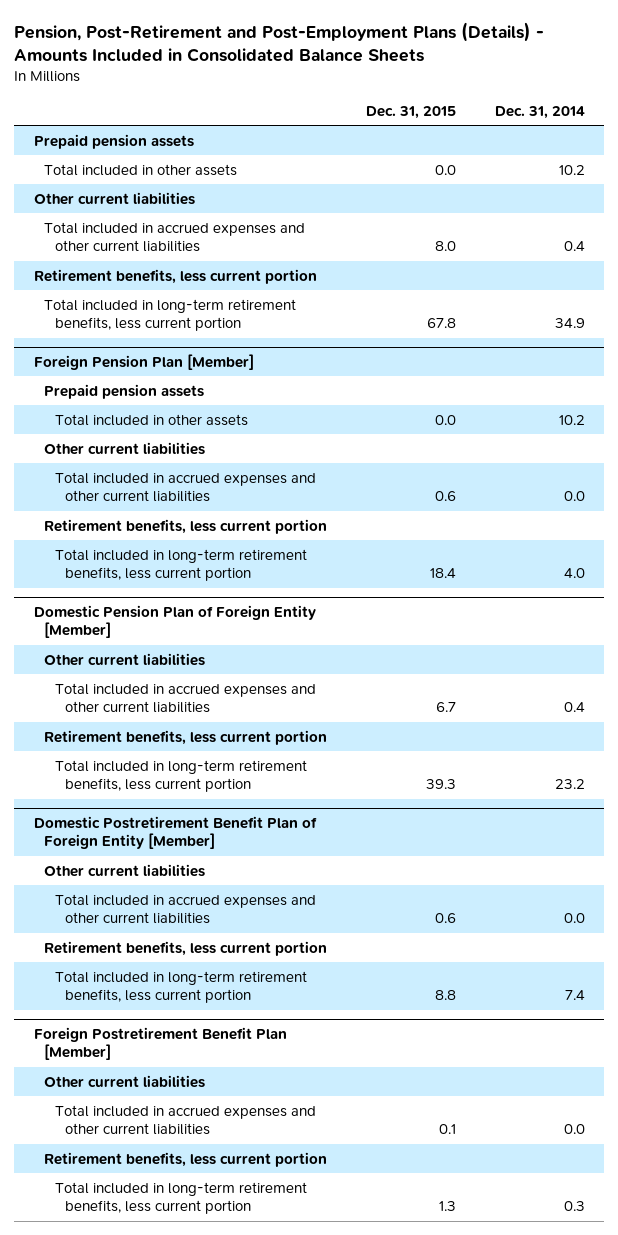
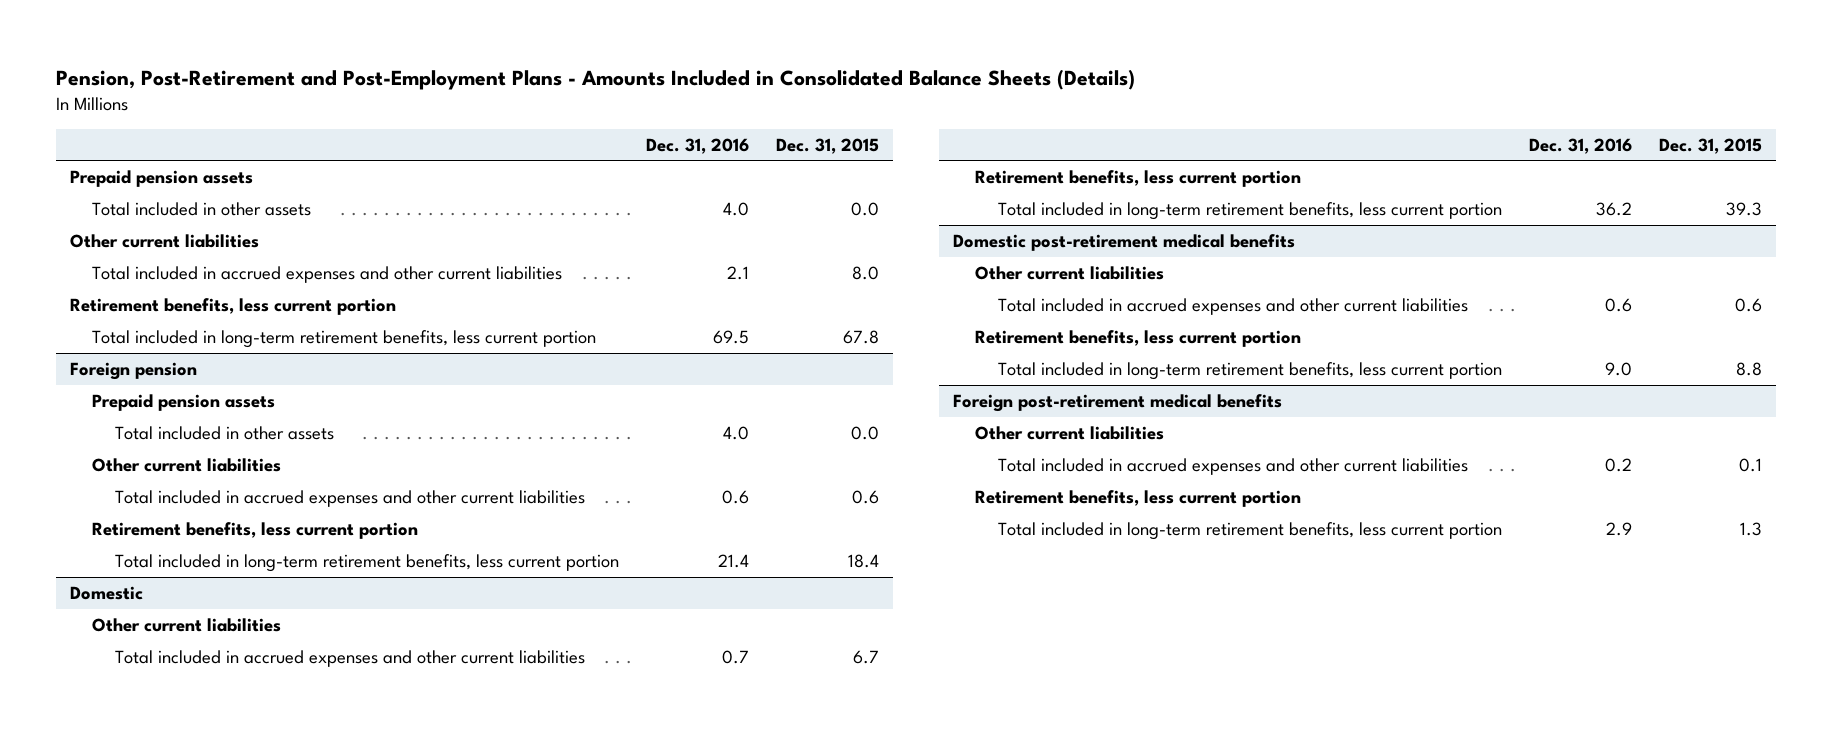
[14,21,545,62] Pension, Post-Retirement and Post-Employment Plans (Details) - Amounts Included in Consolidated Balance Sheets -> [56,69,1136,91] Pension, Post-Retirement and Post-Employment Plans - Amounts Included in Consolidated Balance Sheets (Details)
[494,105,585,119] Dec. 31, 2014 -> none
none -> [646,137,750,154] Dec. 31, 2016
[33,353,254,370] Foreign Pension Plan [Member] -> [69,361,197,380] Foreign pension
[33,604,316,639] Domestic Pension Plan of Foreign Entity [Member] -> none
none -> [69,585,143,600] Domestic
[33,815,317,850] Domestic Postretirement Benefit Plan of Foreign Entity [Member] -> none
none -> [952,233,1295,251] Domestic post-retirement medical benefits
[33,1026,287,1061] Foreign Postretirement Benefit Plan [Member] -> [952,393,1282,412] Foreign post-retirement medical benefits

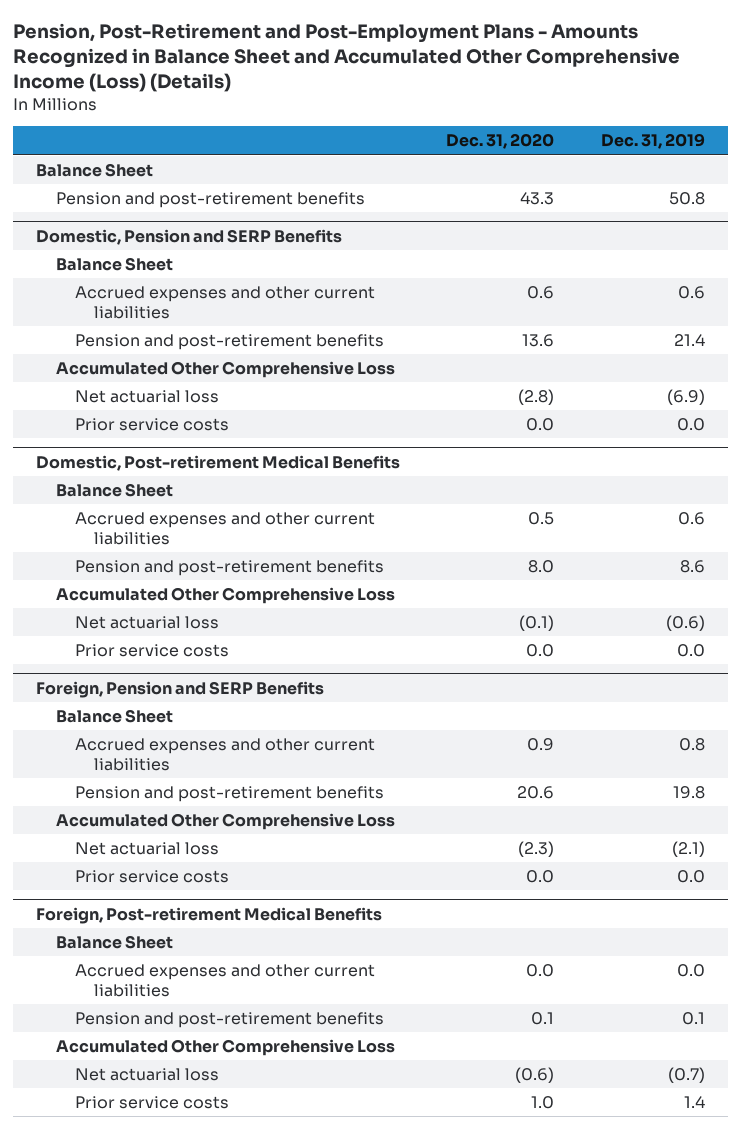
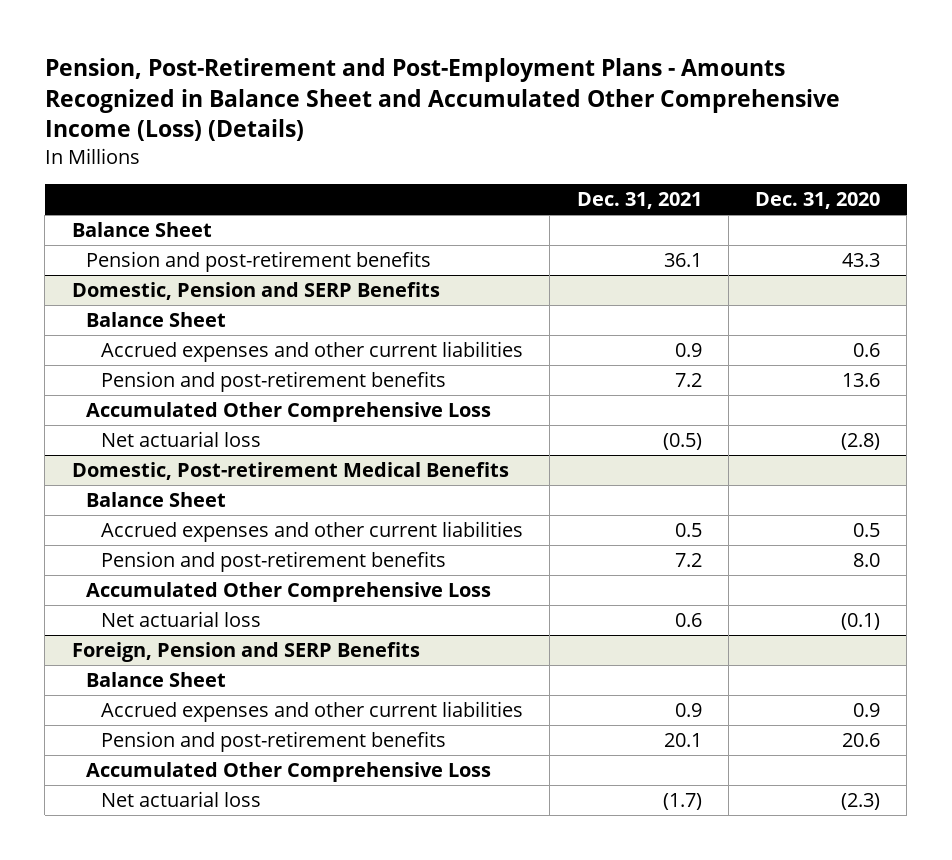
[600,133,705,150] Dec. 31, 2019 -> none
none -> [576,192,702,210] Dec. 31, 2021
[75,418,230,432] Prior service costs -> none
[75,644,230,658] Prior service costs -> none
[75,870,230,884] Prior service costs -> none
[36,907,383,925] Foreign, Post-retirement Medical Benefits -> none
[55,935,173,950] Balance Sheet -> none
[75,964,376,998] Accrued expenses and other current liabilities -> none
[75,1012,385,1029] Pension and post-retirement benefits -> none
[55,1039,395,1057] Accumulated Other Comprehensive Loss -> none
[75,1068,220,1082] Net actuarial loss -> none
[75,1096,230,1110] Prior service costs -> none

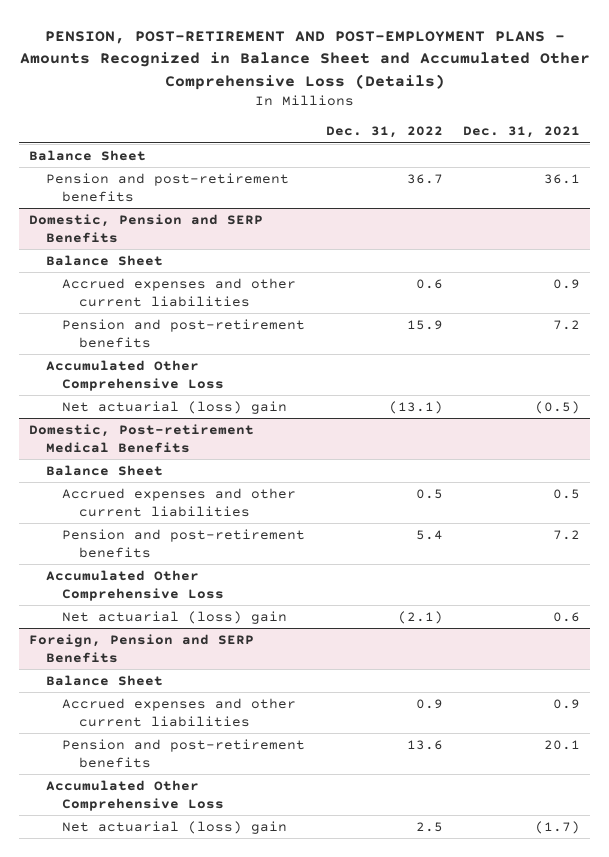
[44,57,840,142] Pension, Post-Retirement and Post-Employment Plans - Amounts Recognized in Balance Sheet and Accumulated Other Comprehensive Income (Loss) (Details) -> [19,31,590,90] PENSION, POST-RETIREMENT AND POST-EMPLOYMENT PLANS - Amounts Recognized in Balance Sheet and Accumulated Other Comprehensive Loss (Details)
[755,192,881,210] Dec. 31, 2020 -> none
none -> [325,126,443,139] Dec. 31, 2022
[101,431,262,448] Net actuarial loss -> [62,400,288,414] Net actuarial (loss) gain
[101,611,262,628] Net actuarial loss -> [62,610,288,624] Net actuarial (loss) gain
[101,791,262,808] Net actuarial loss -> [62,820,288,834] Net actuarial (loss) gain

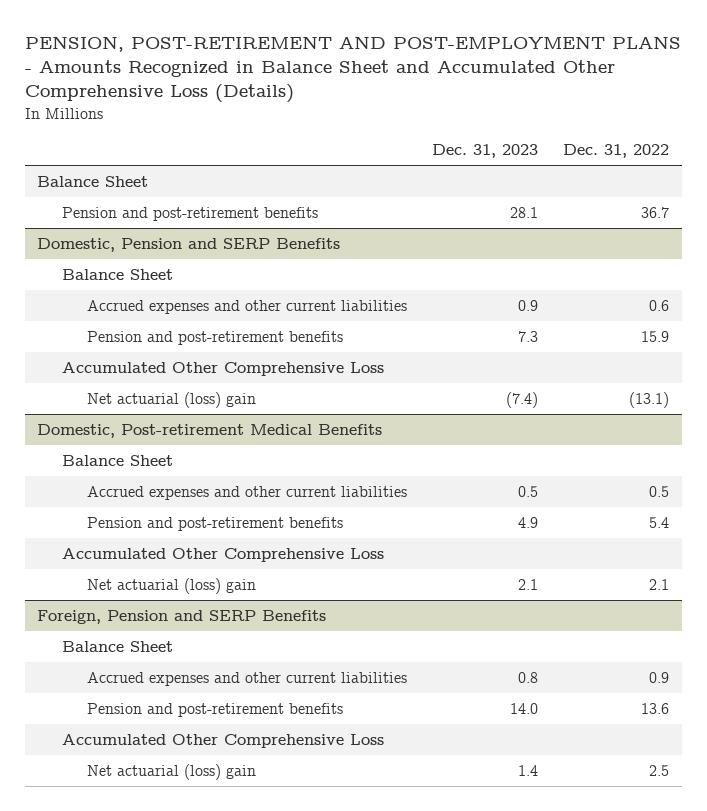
[463,126,581,139] Dec. 31, 2021 -> none
none -> [432,144,539,159] Dec. 31, 2023
[397,610,443,624] (2.1) -> [649,578,670,590] 2.1

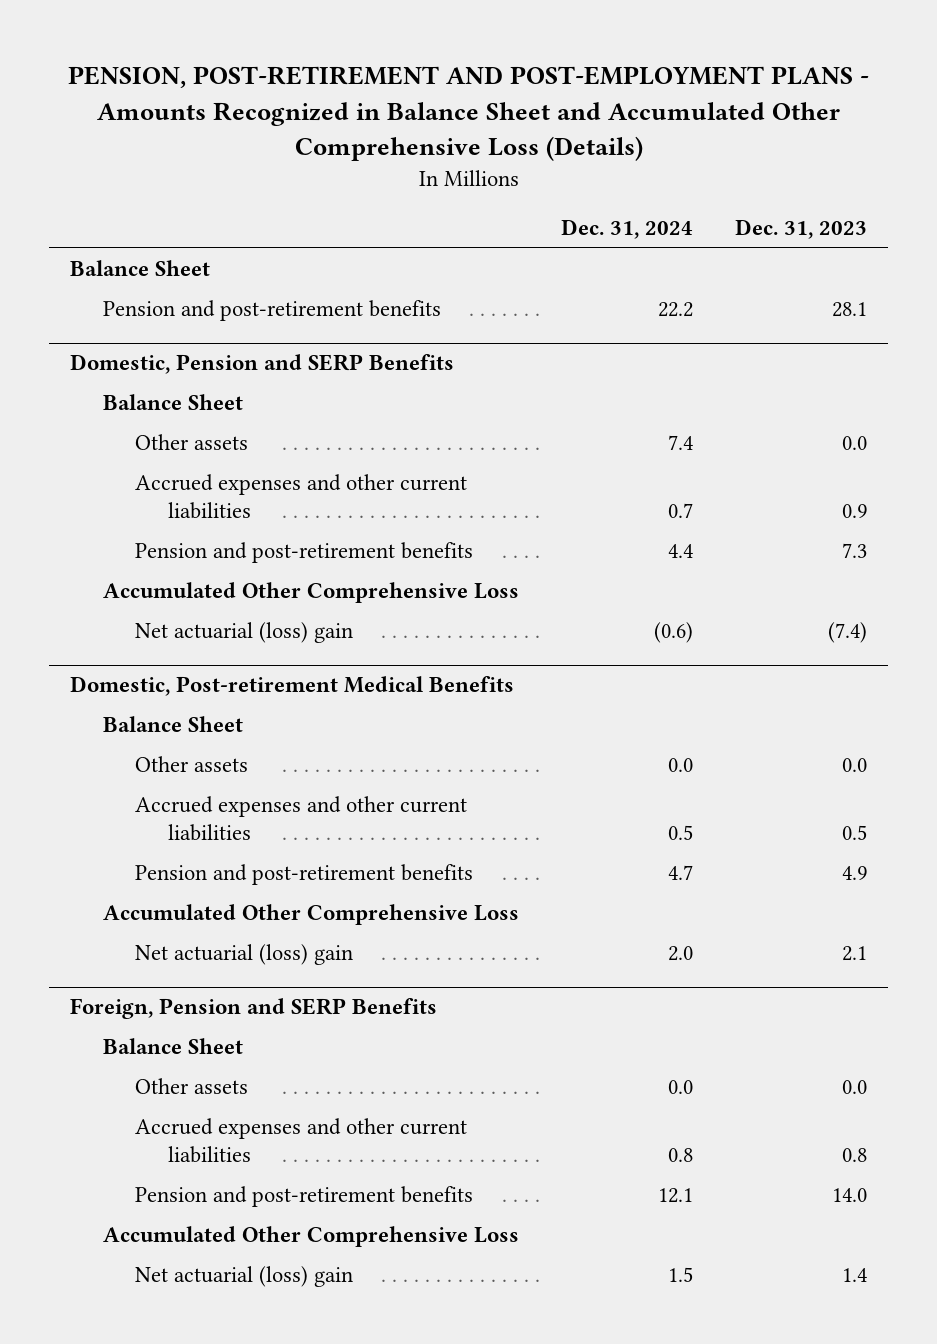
[563,144,670,159] Dec. 31, 2022 -> none
none -> [560,219,693,240] Dec. 31, 2024
none -> [135,434,249,451] Other assets
none -> [135,756,249,773] Other assets
none -> [135,1078,249,1095] Other assets

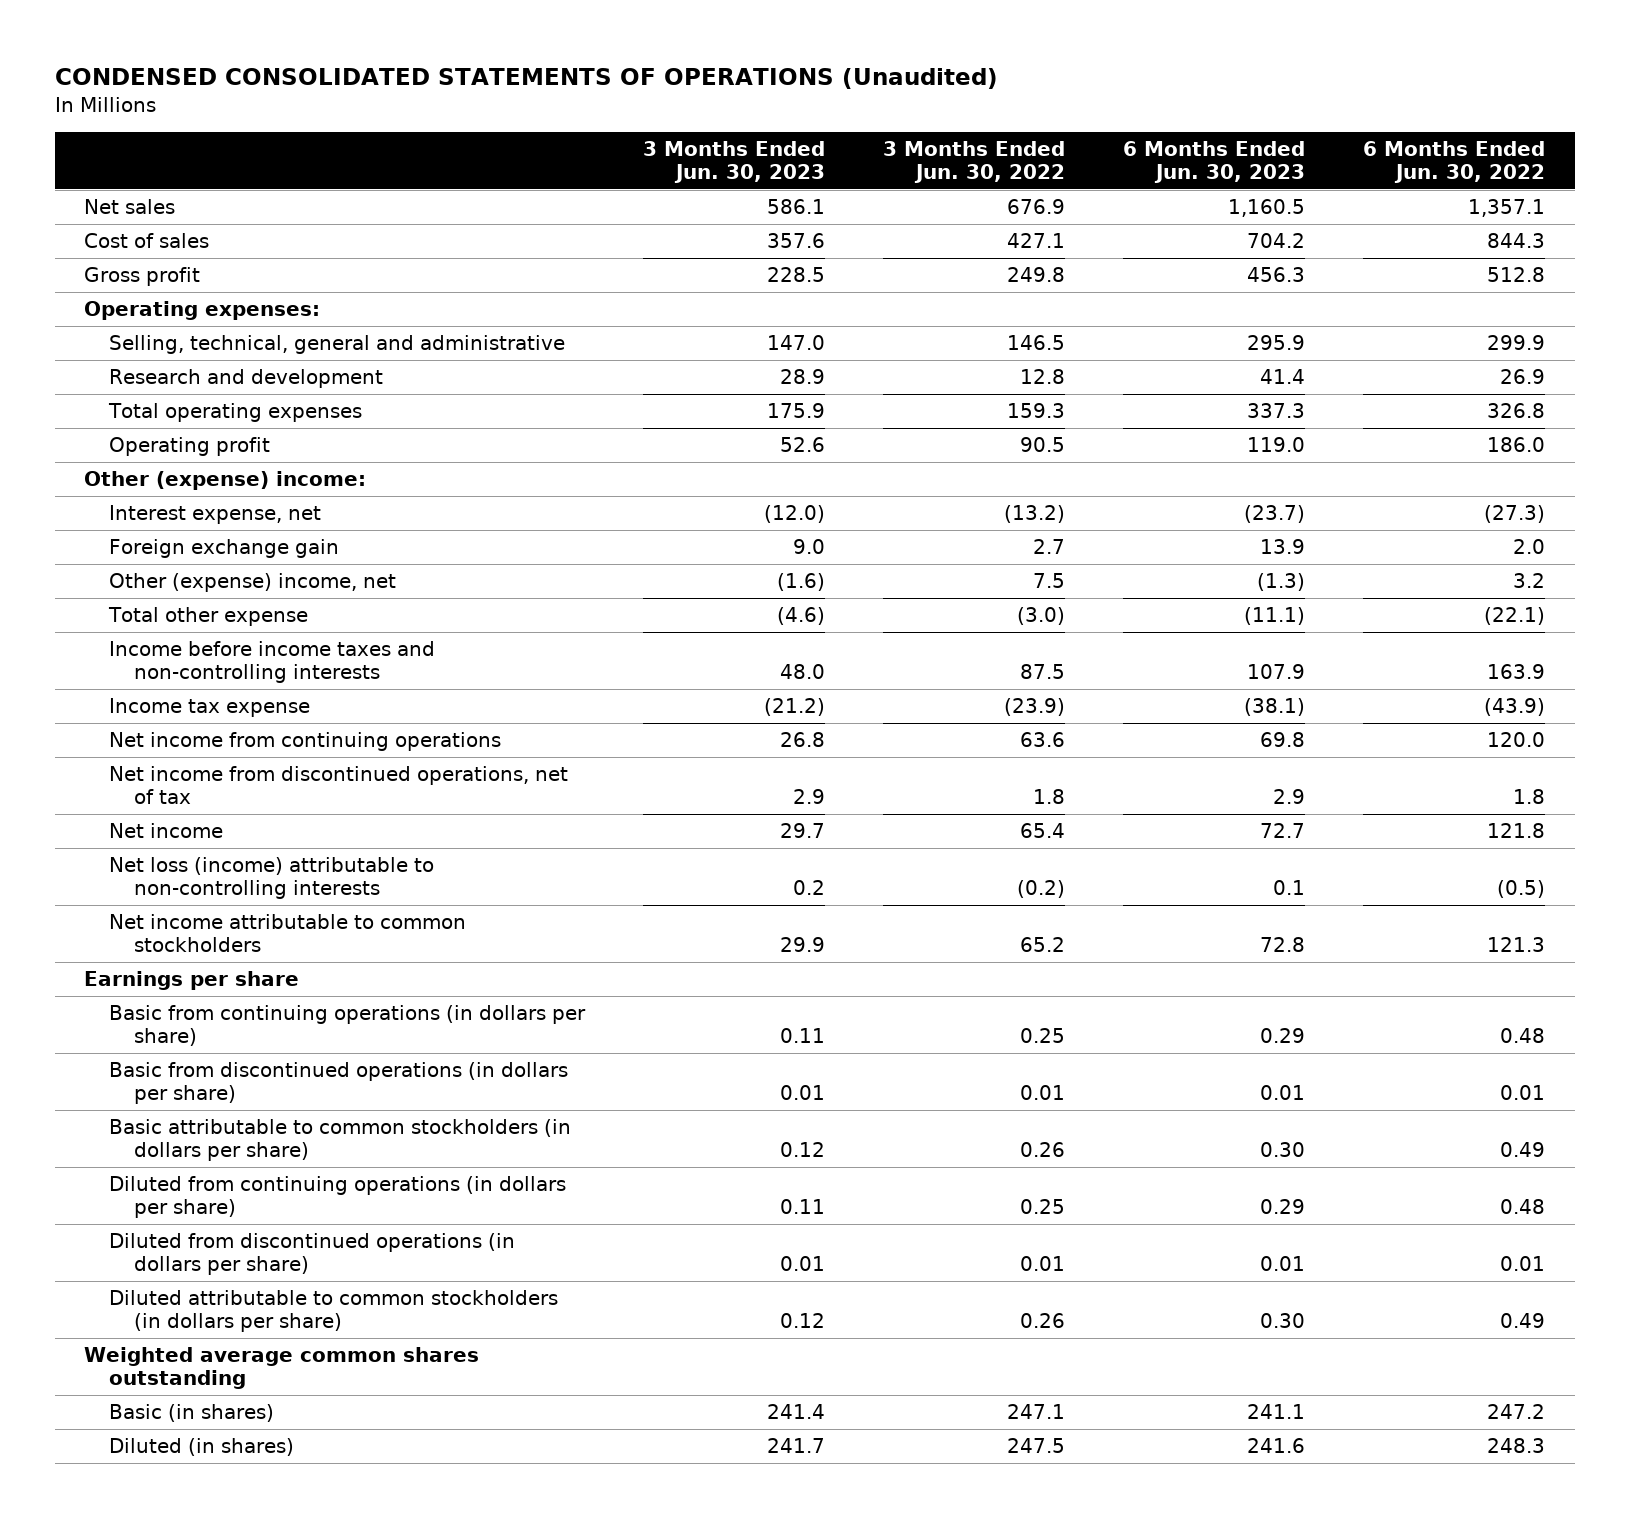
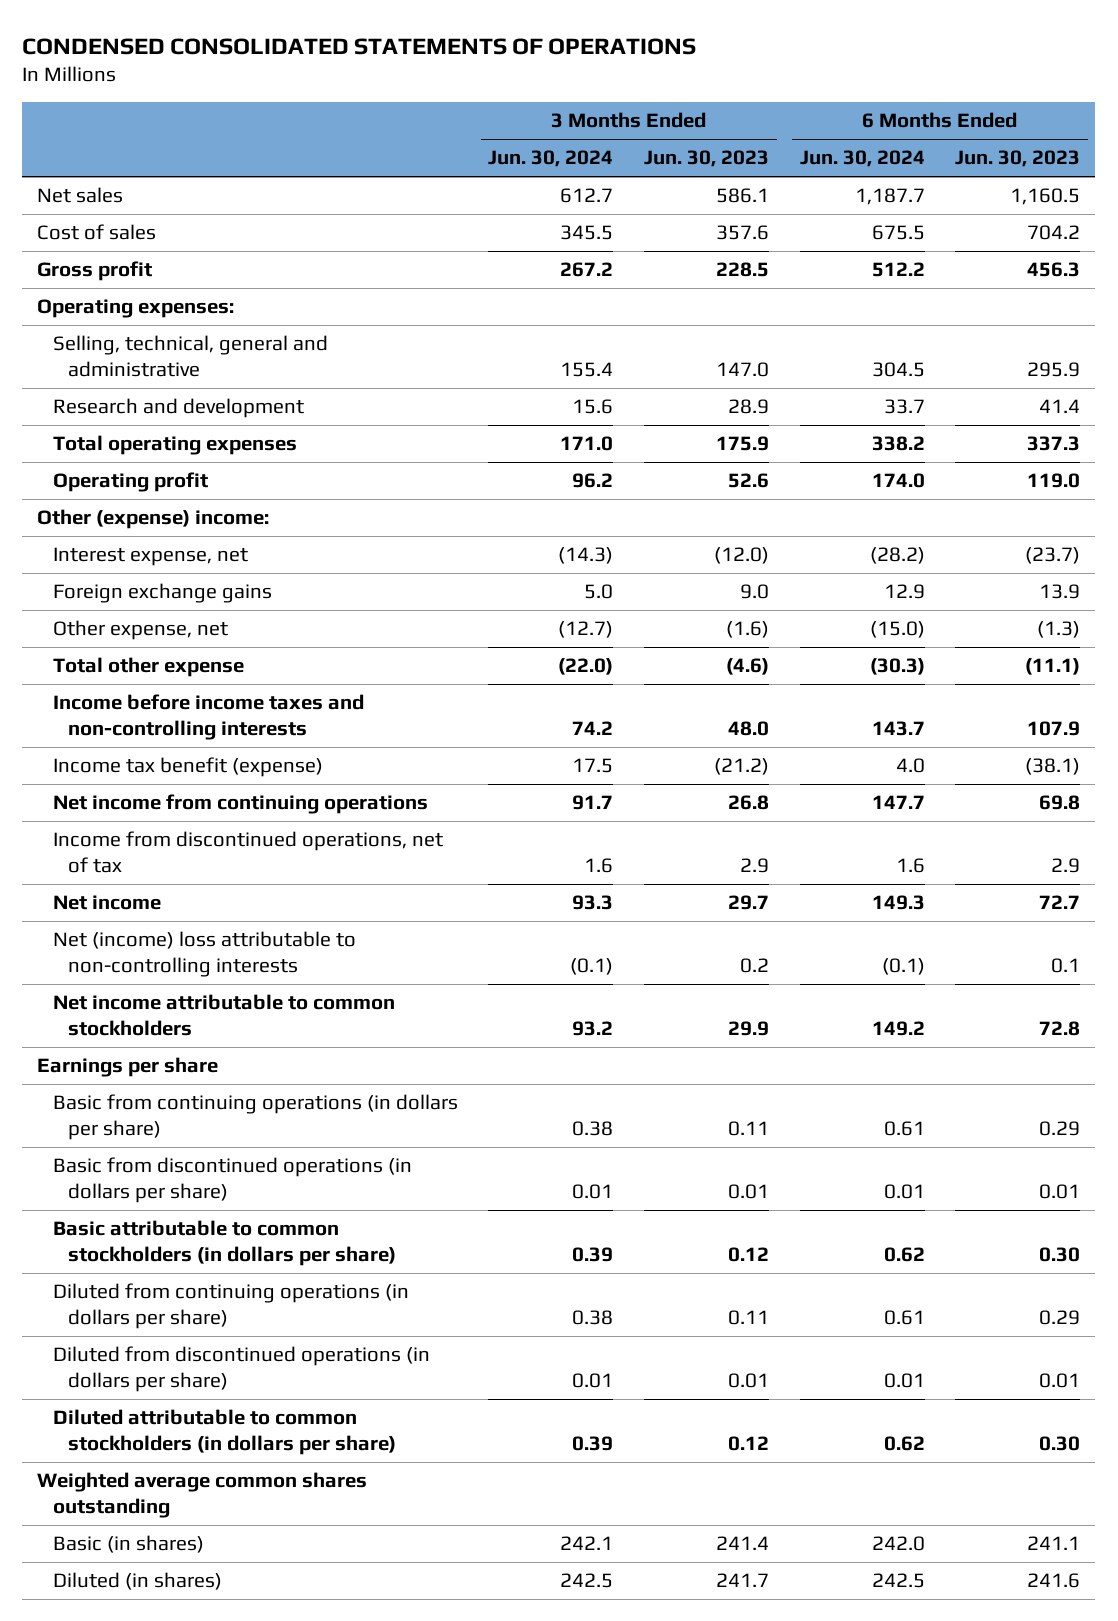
[54,68,998,90] CONDENSED CONSOLIDATED STATEMENTS OF OPERATIONS (Unaudited) -> [22,37,697,55] CONDENSED CONSOLIDATED STATEMENTS OF OPERATIONS
[883,141,1066,183] 3 Months Ended Jun. 30, 2022 -> none
[1363,141,1546,183] 6 Months Ended Jun. 30, 2022 -> none
none -> [488,150,614,168] Jun. 30, 2024
none -> [799,150,925,168] Jun. 30, 2024
[108,539,339,559] Foreign exchange gain -> [52,583,272,604] Foreign exchange gains
[108,573,396,593] Other (expense) income, net -> [52,620,228,641] Other expense, net
[108,698,310,718] Income tax expense -> [52,757,323,778] Income tax benefit (expense)
[108,766,568,805] Net income from discontinued operations, net of tax -> [52,831,443,874] Income from discontinued operations, net of tax
[108,857,434,900] Net loss (income) attributable to non-controlling interests -> [52,931,356,978] Net (income) loss attributable to non-controlling interests

